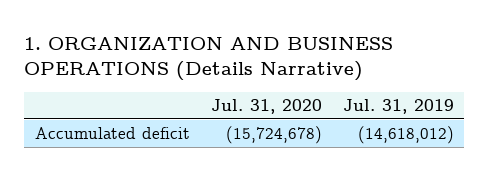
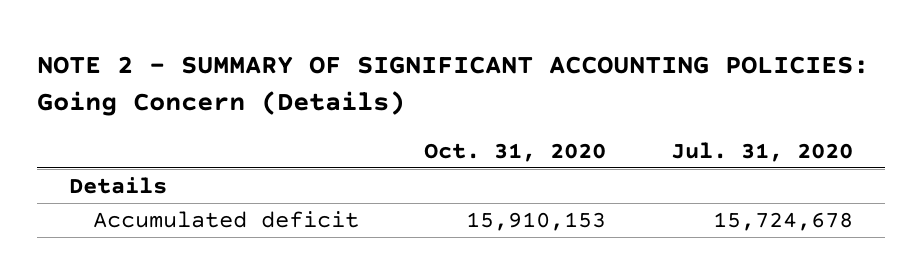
[24,36,394,82] 1. ORGANIZATION AND BUSINESS OPERATIONS (Details Narrative) -> [36,56,869,117] NOTE 2 - SUMMARY OF SIGNIFICANT ACCOUNTING POLICIES: Going Concern (Details)
[342,98,454,114] Jul. 31, 2019 -> none
none -> [424,142,607,162] Oct. 31, 2020
none -> [68,176,167,194] Details
[225,126,322,145] (15,724,678) -> [713,211,854,231] 15,724,678

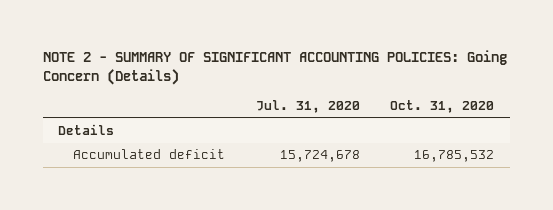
[466,211,607,231] 15,910,153 -> [414,150,495,163] 16,785,532

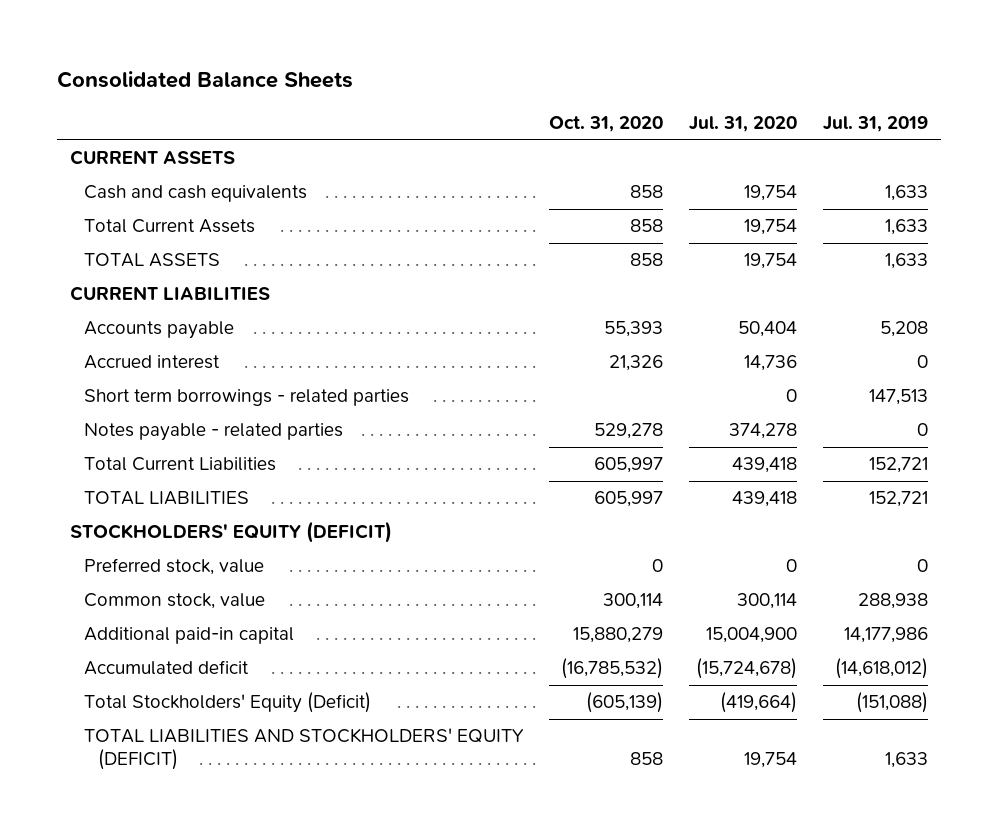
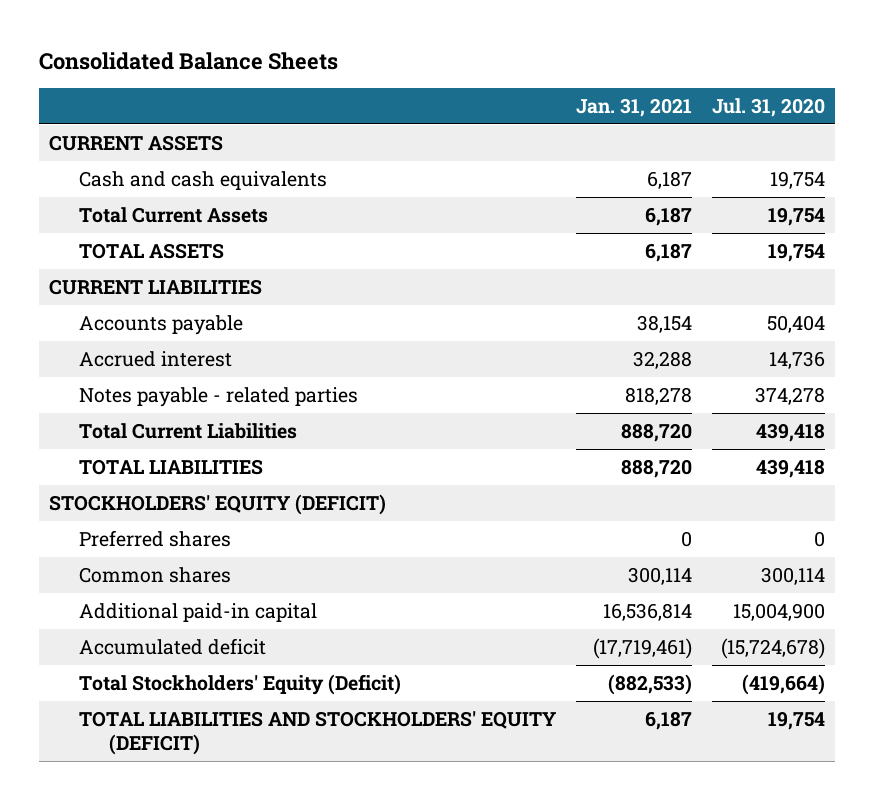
[549,116,664,133] Oct. 31, 2020 -> none
[823,116,929,133] Jul. 31, 2019 -> none
none -> [576,97,693,117] Jan. 31, 2021
[84,389,410,407] Short term borrowings - related parties -> none
[84,558,265,576] Preferred stock, value -> [79,529,232,547] Preferred shares
[84,593,266,610] Common stock, value -> [79,566,232,583] Common shares

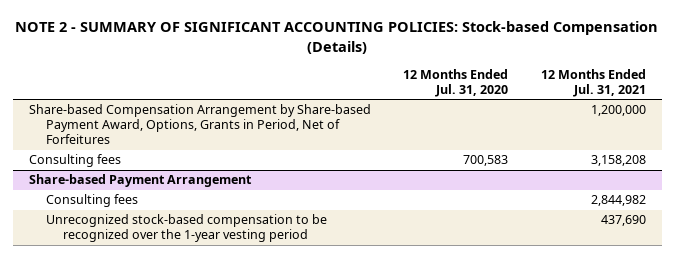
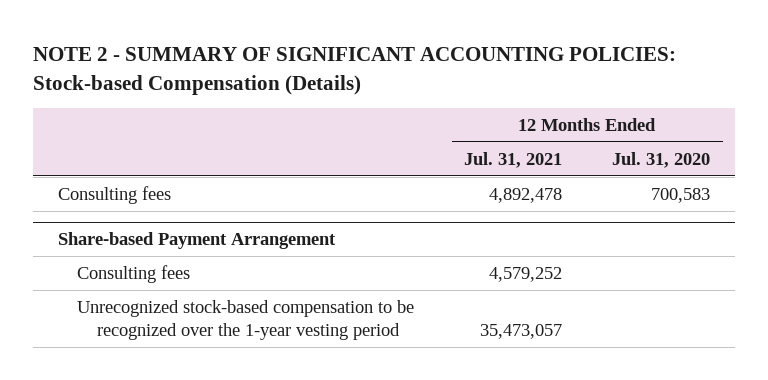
[29,104,372,145] Share-based Compensation Arrangement by Share-based Payment Award, Options, Grants in Period, Net of Forfeitures -> none
[590,155,646,167] 3,158,208 -> [489,187,563,203] 4,892,478
[590,195,646,207] 2,844,982 -> [489,266,563,282] 4,579,252
[600,215,646,227] 437,690 -> [480,323,563,339] 35,473,057

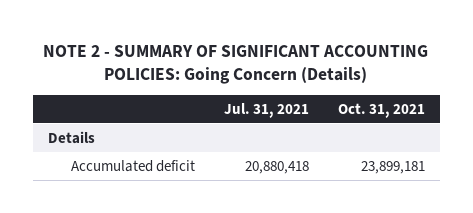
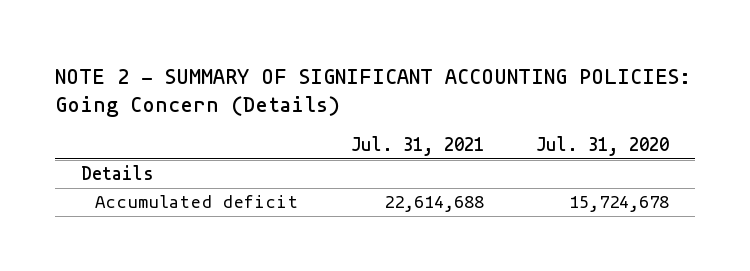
[337,102,425,118] Oct. 31, 2021 -> none
none -> [535,135,669,156] Jul. 31, 2020
[244,160,309,174] 20,880,418 -> [383,196,484,213] 22,614,688

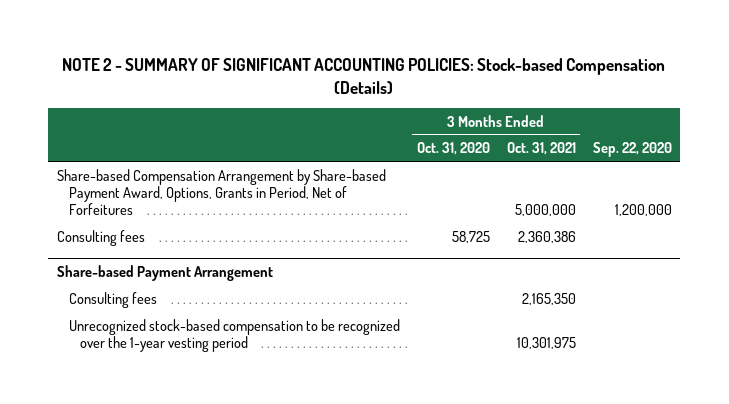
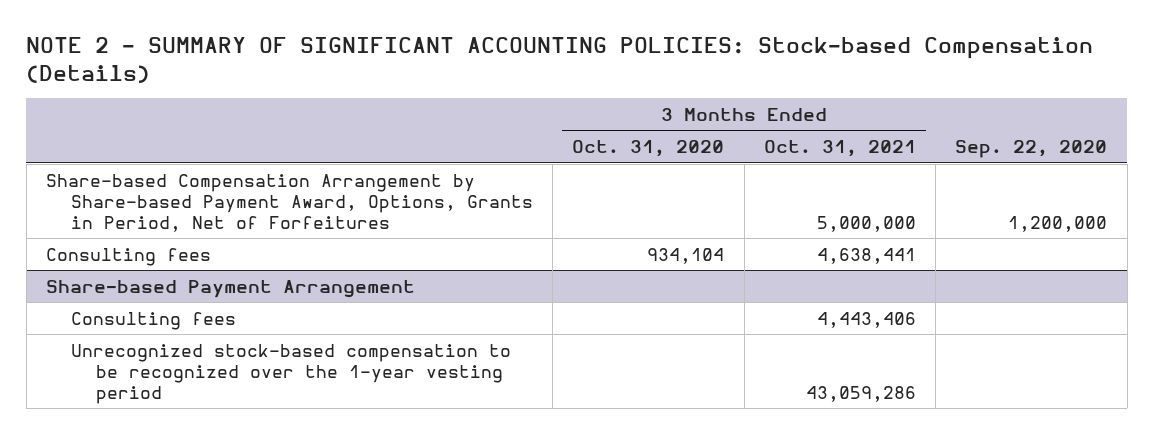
[451,230,490,243] 58,725 -> [647,247,725,264] 934,104
[517,230,576,243] 2,360,386 -> [816,247,916,264] 4,638,441
[521,292,576,305] 2,165,350 -> [816,311,916,328] 4,443,406
[516,336,576,349] 10,301,975 -> [805,385,916,402] 43,059,286

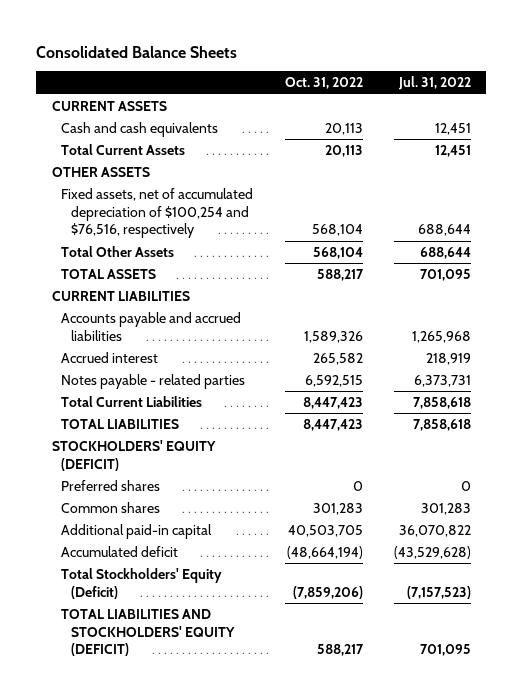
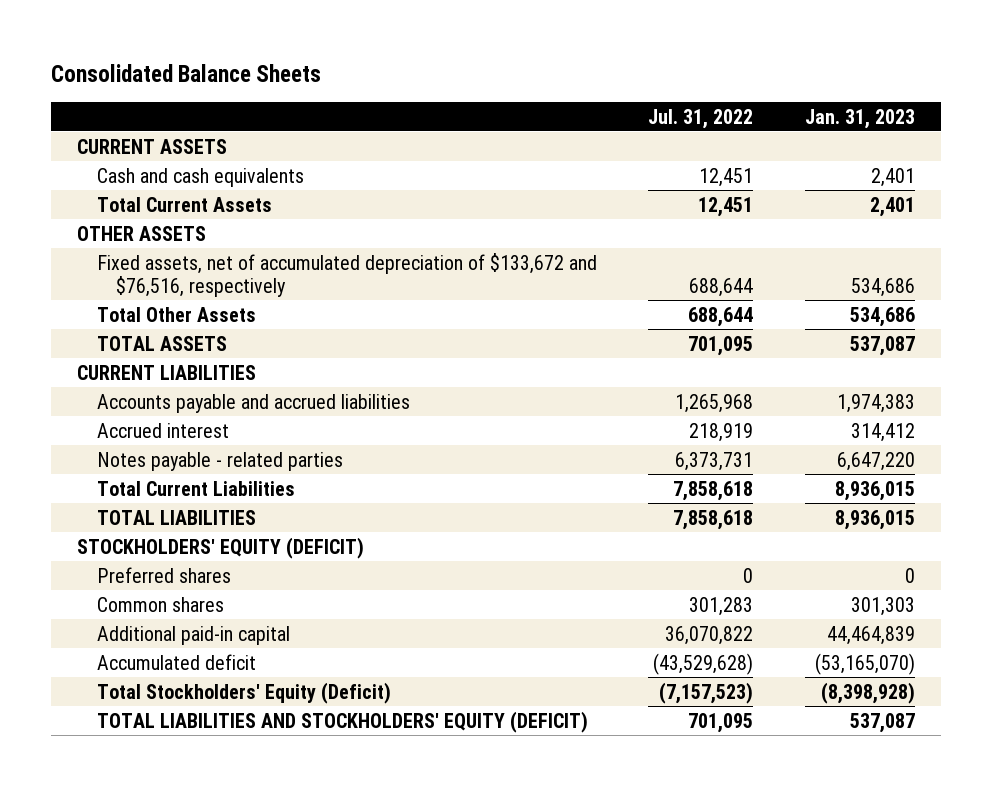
[284,77,363,90] Oct. 31, 2022 -> none
none -> [804,108,915,129] Jan. 31, 2023
[61,188,254,239] Fixed assets, net of accumulated depreciation of $100,254 and $76,516, respectively -> [96,252,597,297] Fixed assets, net of accumulated depreciation of $133,672 and $76,516, respectively

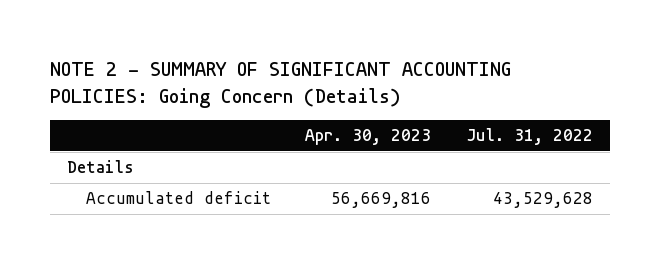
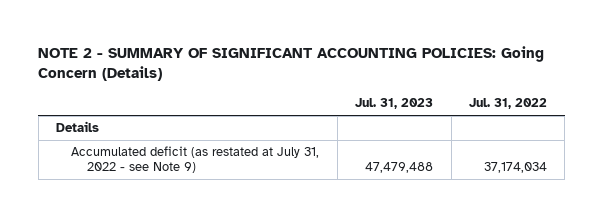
[305,128,432,145] Apr. 30, 2023 -> none
none -> [355,98,434,110] Jul. 31, 2023
[86,191,272,205] Accumulated deficit -> none
none -> [71,146,320,174] Accumulated deficit (as restated at July 31, 2022 - see Note 9)

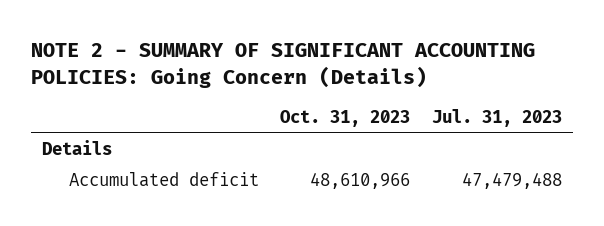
[469,98,548,110] Jul. 31, 2022 -> none
none -> [280,109,411,127] Oct. 31, 2023
[71,146,320,174] Accumulated deficit (as restated at July 31, 2022 - see Note 9) -> [68,171,259,187] Accumulated deficit

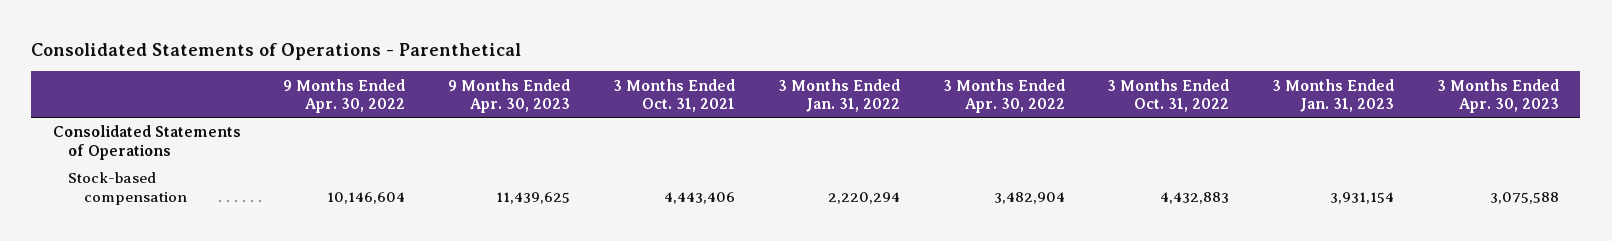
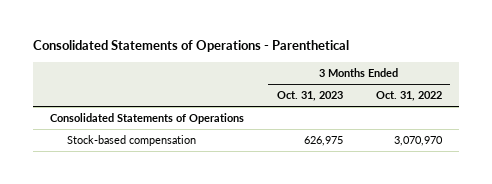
[283,78,406,114] 9 Months Ended Apr. 30, 2022 -> none
[448,78,571,114] 9 Months Ended Apr. 30, 2023 -> none
[613,78,736,113] 3 Months Ended Oct. 31, 2021 -> none
[777,78,900,113] 3 Months Ended Jan. 31, 2022 -> none
[942,78,1065,114] 3 Months Ended Apr. 30, 2022 -> none
[1272,78,1395,113] 3 Months Ended Jan. 31, 2023 -> none
[1436,78,1559,114] 3 Months Ended Apr. 30, 2023 -> none
none -> [276,91,343,102] Oct. 31, 2023
[1160,191,1230,204] 4,432,883 -> [393,136,443,147] 3,070,970

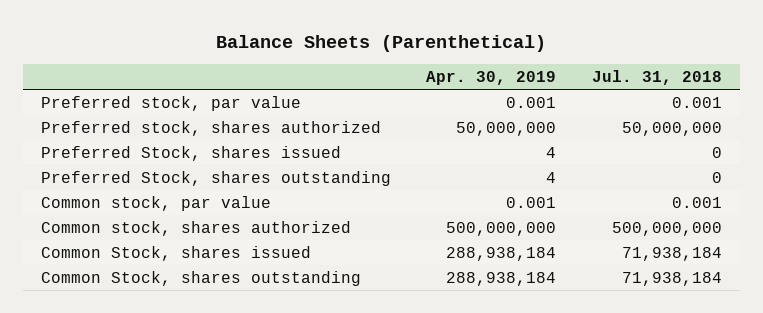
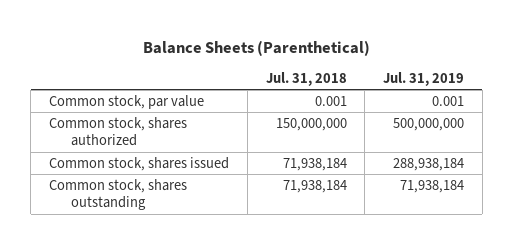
[426,70,557,85] Apr. 30, 2019 -> none
none -> [382,72,464,87] Jul. 31, 2019
[41,95,302,111] Preferred stock, par value -> none
[41,120,382,136] Preferred stock, shares authorized -> none
[41,145,342,161] Preferred Stock, shares issued -> none
[41,170,392,186] Preferred Stock, shares outstanding -> none
[611,221,722,236] 500,000,000 -> [275,117,347,131] 150,000,000
[41,245,312,261] Common Stock, shares issued -> [49,156,230,171] Common stock, shares issued
[41,270,362,286] Common Stock, shares outstanding -> [49,178,188,211] Common stock, shares outstanding

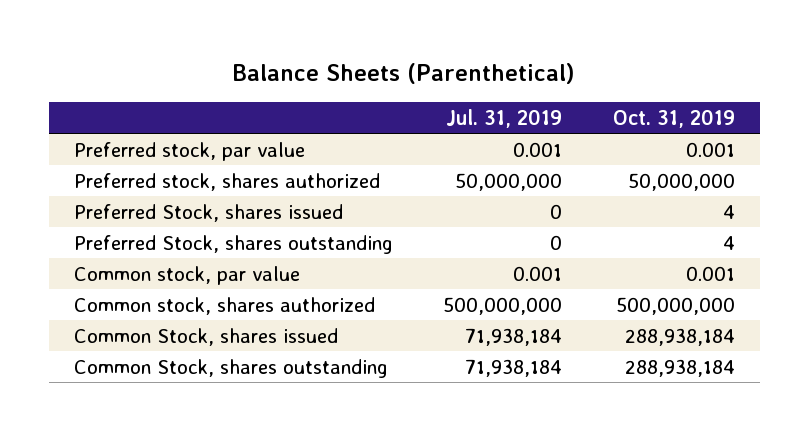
[265,72,347,87] Jul. 31, 2018 -> none
none -> [612,108,735,128] Oct. 31, 2019
none -> [73,141,305,161] Preferred stock, par value
none -> [73,172,380,191] Preferred stock, shares authorized
none -> [73,203,343,222] Preferred Stock, shares issued
none -> [73,234,393,254] Preferred Stock, shares outstanding
[49,156,230,171] Common stock, shares issued -> [73,327,338,346] Common Stock, shares issued
[392,157,464,171] 288,938,184 -> [465,327,563,346] 71,938,184
[49,178,188,211] Common stock, shares outstanding -> [73,358,388,378] Common Stock, shares outstanding

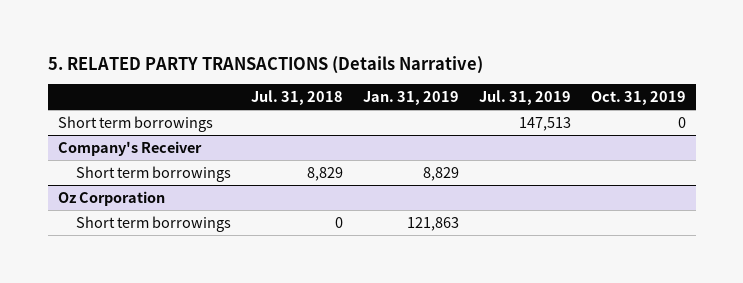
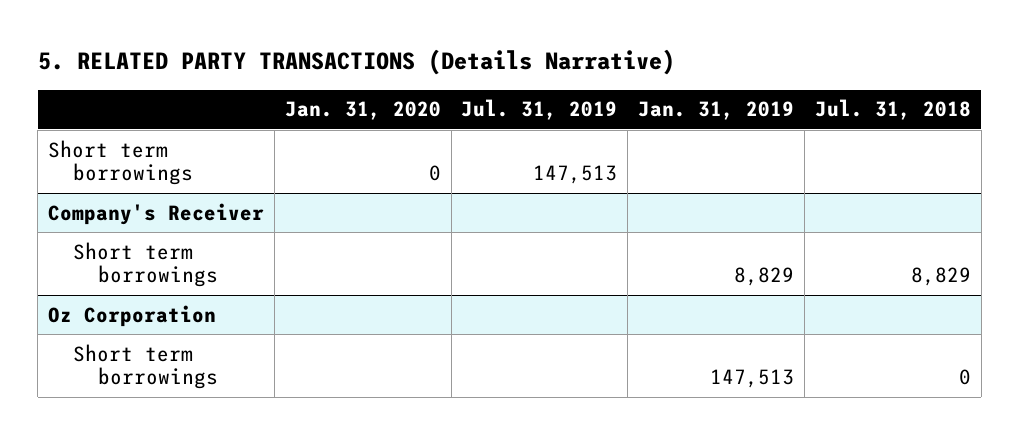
[590,90,686,105] Oct. 31, 2019 -> none
none -> [284,101,441,121] Jan. 31, 2020
[406,216,459,231] 121,863 -> [710,369,795,389] 147,513

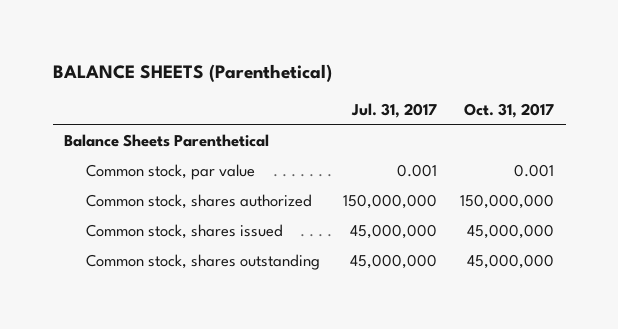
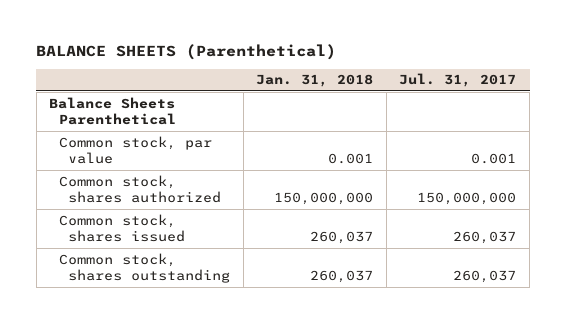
[464,103,555,119] Oct. 31, 2017 -> none
none -> [256,74,374,88] Jan. 31, 2018
[350,224,438,240] 45,000,000 -> [453,231,517,245] 260,037
[350,254,438,270] 45,000,000 -> [453,270,517,284] 260,037

